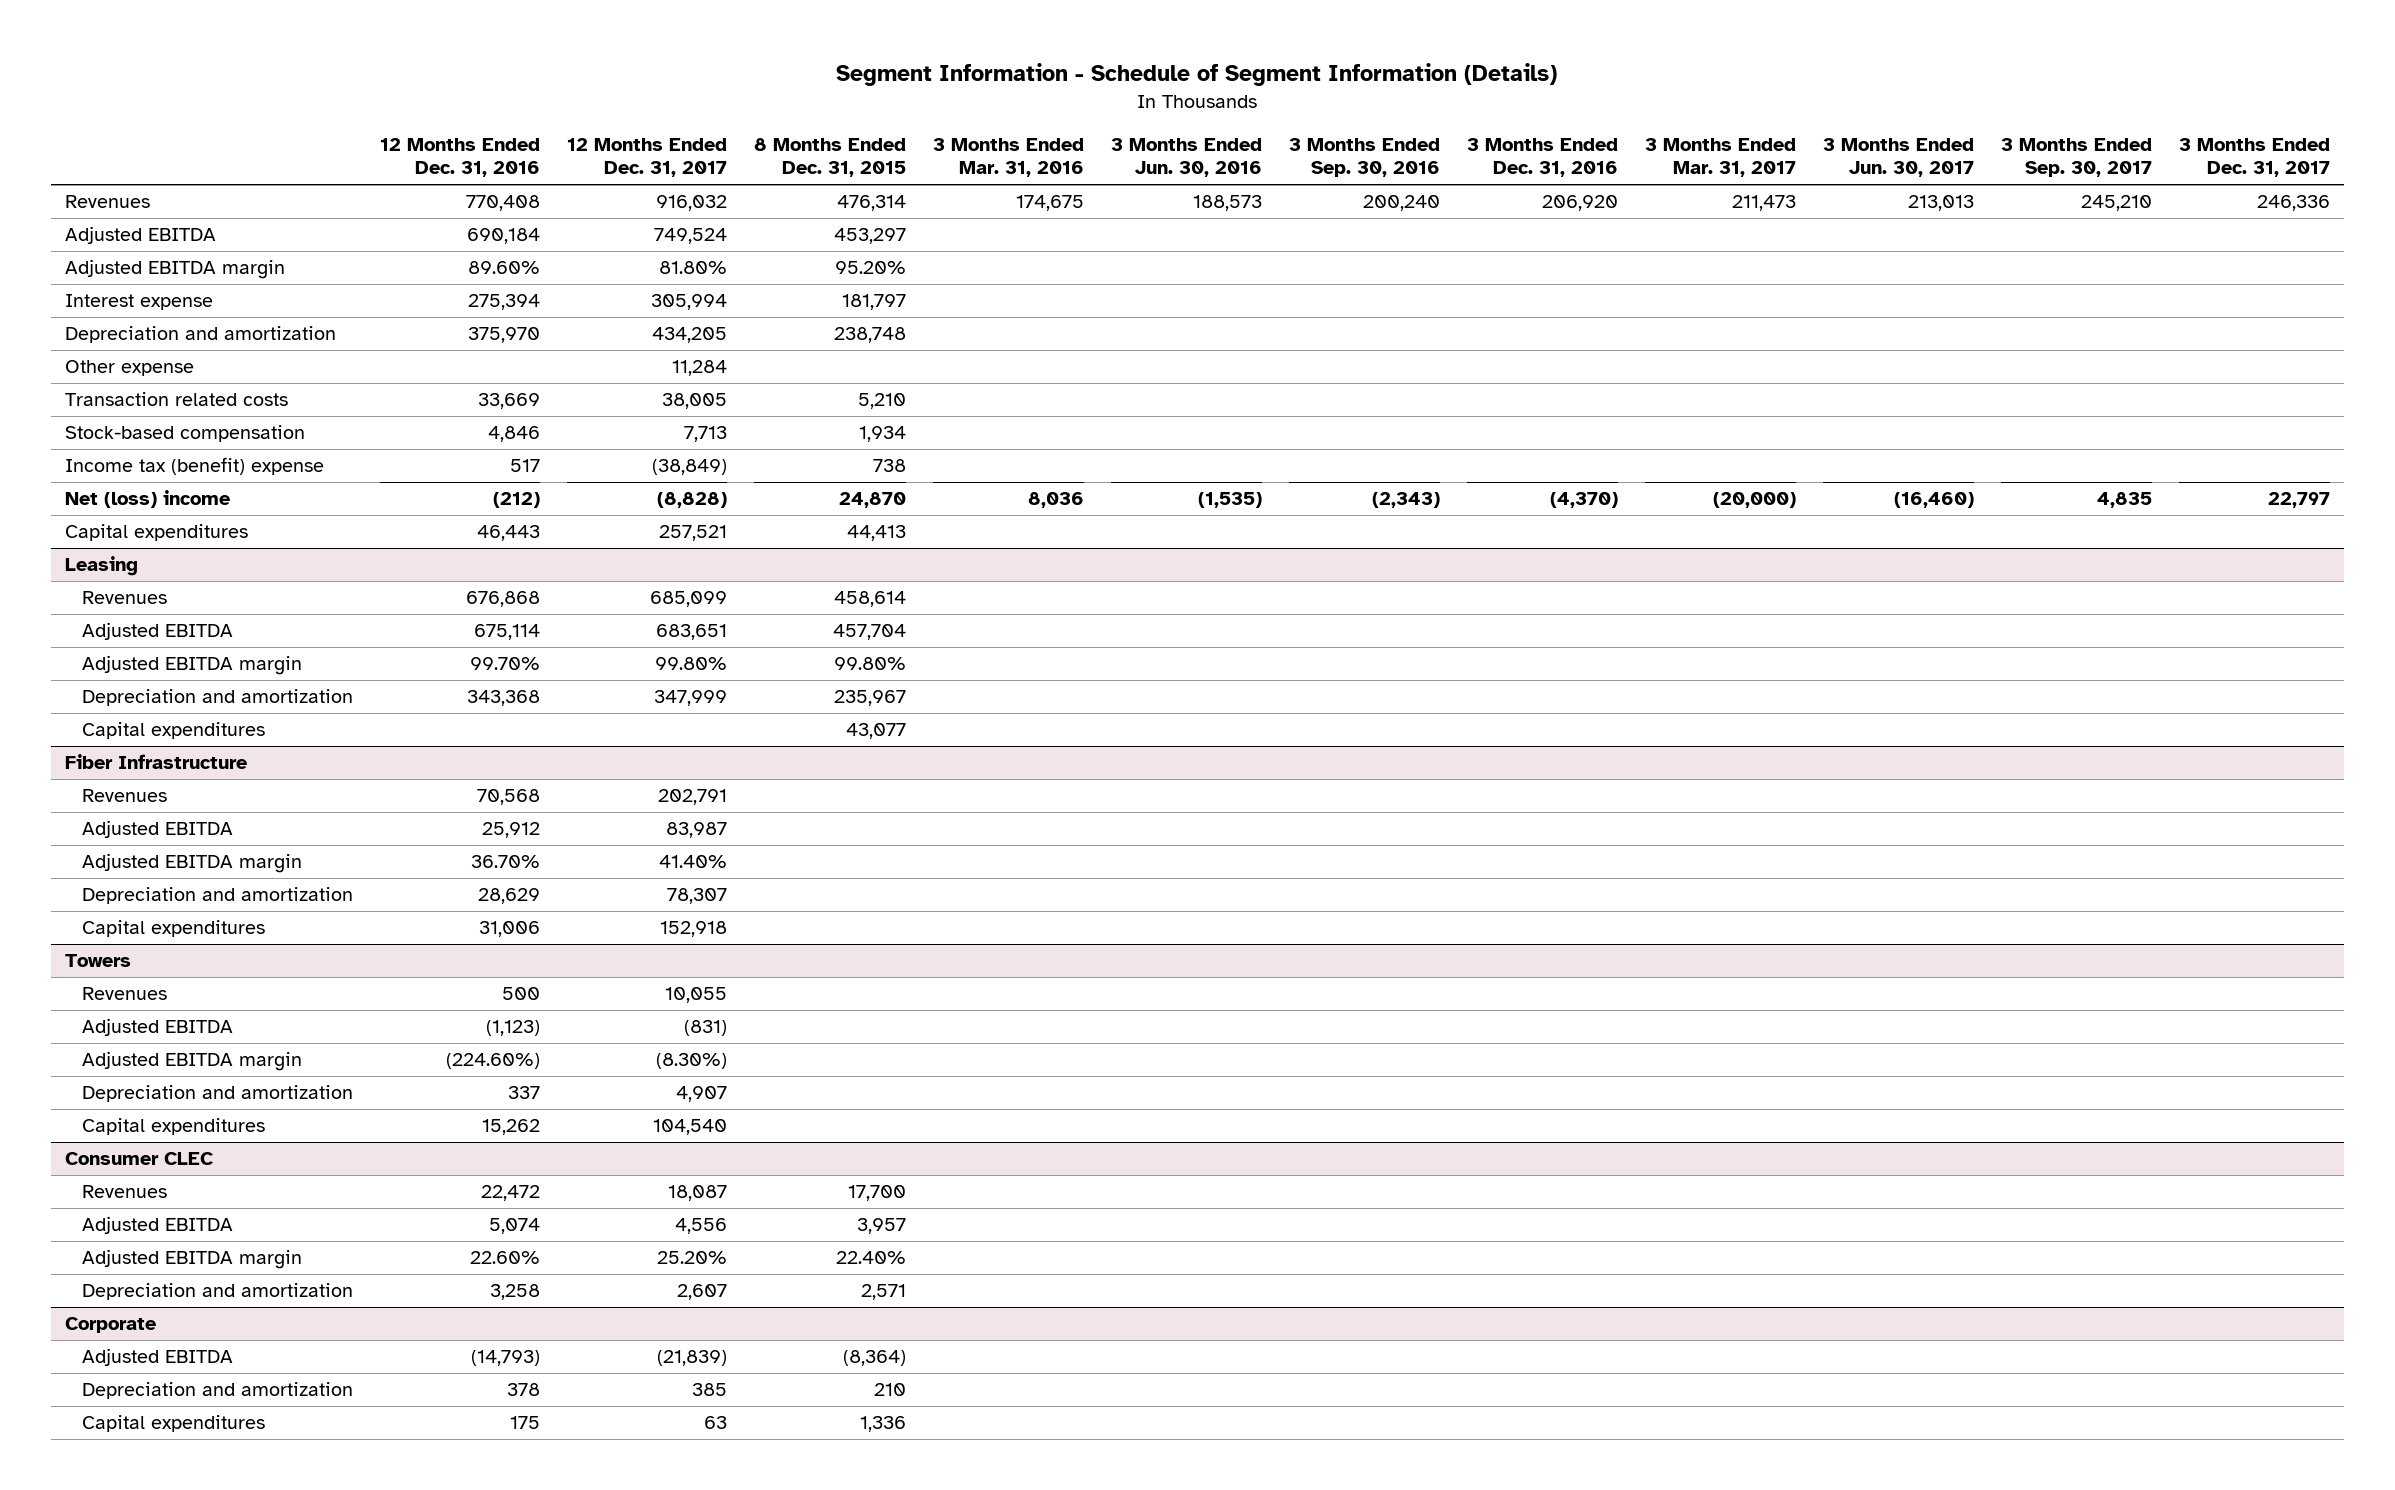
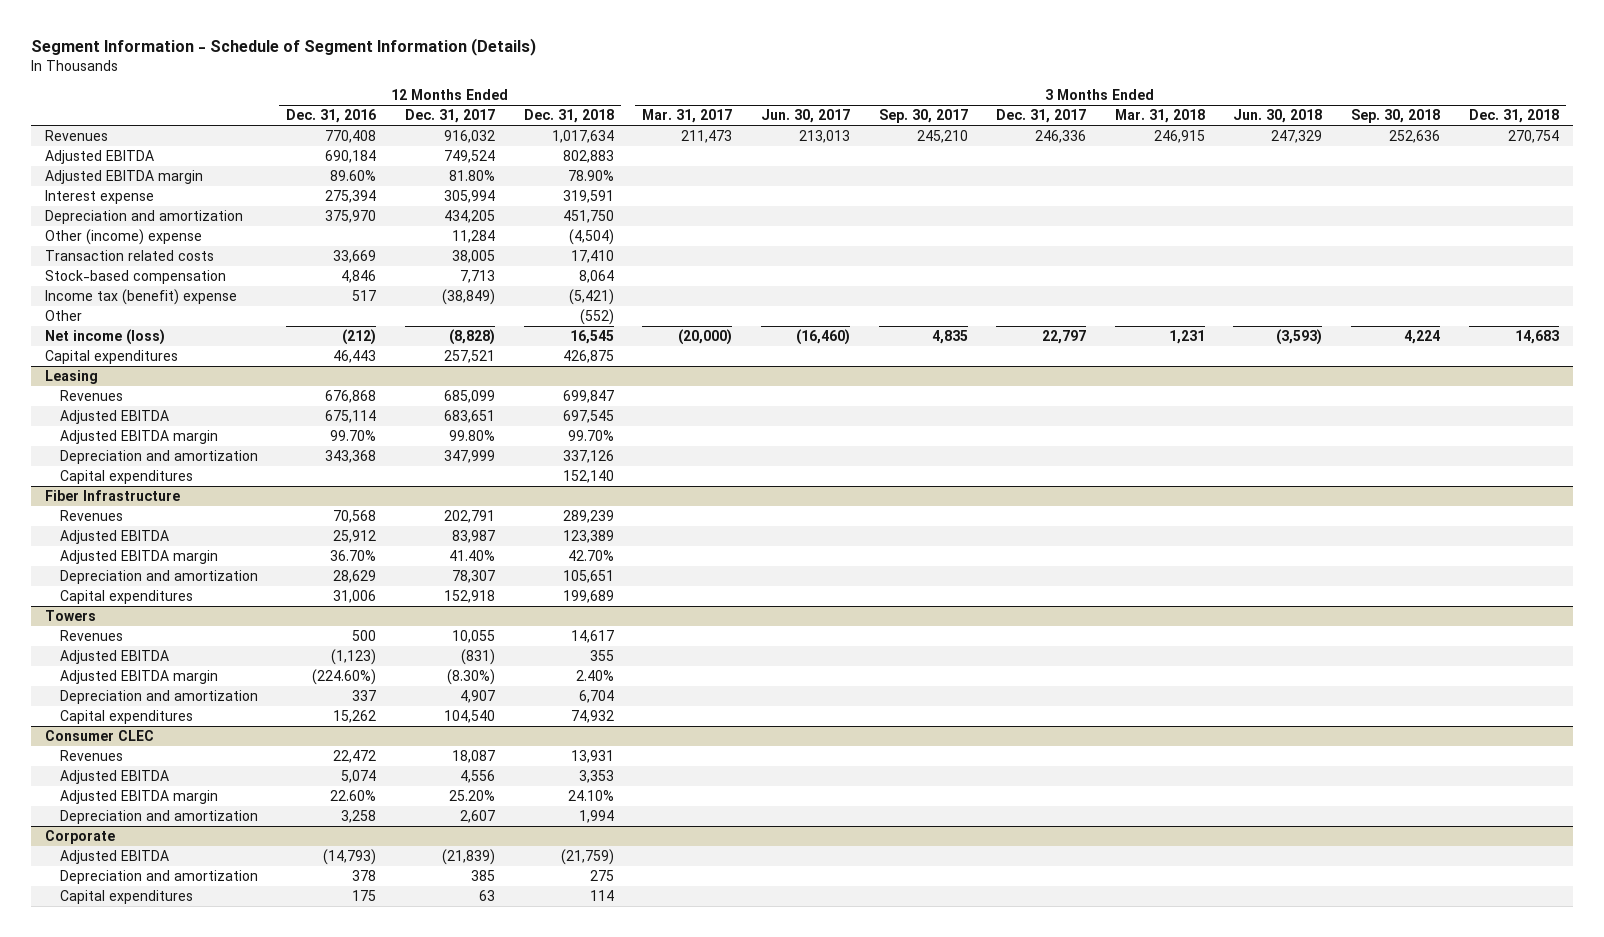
[753,137,906,178] 8 Months Ended Dec. 31, 2015 -> none
[932,137,1084,178] 3 Months Ended Mar. 31, 2016 -> none
[1110,137,1262,178] 3 Months Ended Jun. 30, 2016 -> none
[1288,137,1440,178] 3 Months Ended Sep. 30, 2016 -> none
[1466,137,1618,178] 3 Months Ended Dec. 31, 2016 -> none
none -> [523,109,614,124] Dec. 31, 2018
none -> [1114,109,1205,124] Mar. 31, 2018
none -> [1233,109,1323,124] Jun. 30, 2018
none -> [1351,109,1441,124] Sep. 30, 2018
none -> [1468,109,1559,124] Dec. 31, 2018
[64,360,194,377] Other expense -> [44,229,202,246] Other (income) expense
none -> [44,310,82,322] Other
[64,490,230,509] Net (loss) income -> [44,329,165,346] Net income (loss)

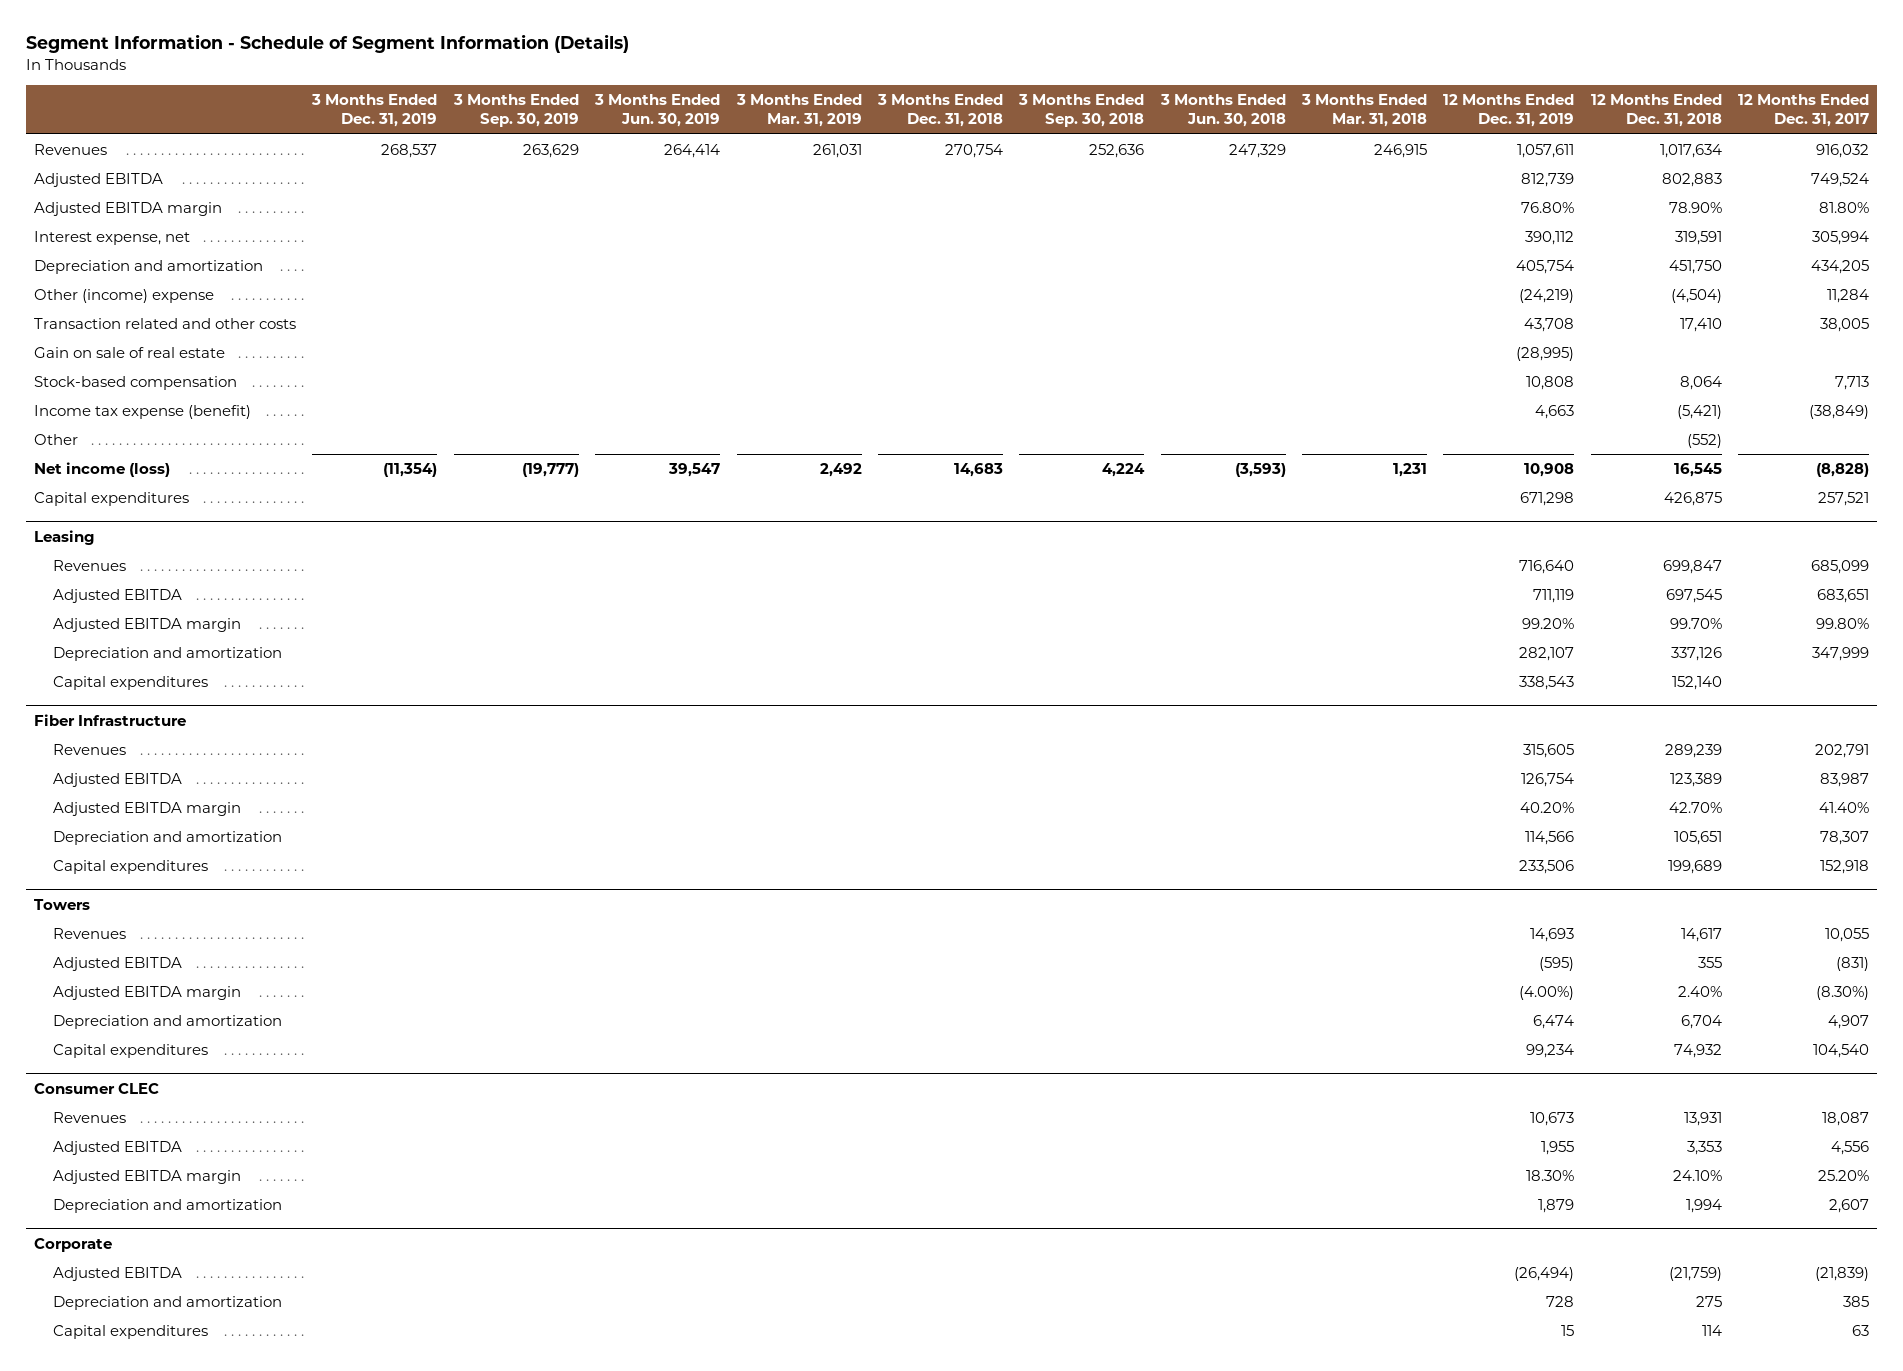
[286,109,377,124] Dec. 31, 2016 -> none
[642,109,733,124] Mar. 31, 2017 -> none
[760,109,850,124] Jun. 30, 2017 -> none
[878,109,968,124] Sep. 30, 2017 -> none
[996,109,1087,124] Dec. 31, 2017 -> none
none -> [311,94,438,128] 3 Months Ended Dec. 31, 2019
none -> [452,94,579,128] 3 Months Ended Sep. 30, 2019
none -> [594,94,721,128] 3 Months Ended Jun. 30, 2019
none -> [735,94,862,128] 3 Months Ended Mar. 31, 2019
none -> [1443,94,1575,128] 12 Months Ended Dec. 31, 2019
[44,190,154,205] Interest expense -> [33,231,190,246] Interest expense, net
[44,250,214,262] Transaction related costs -> [33,318,296,330] Transaction related and other costs
none -> [33,347,225,359] Gain on sale of real estate
[44,289,237,306] Income tax (benefit) expense -> [33,405,251,420] Income tax expense (benefit)

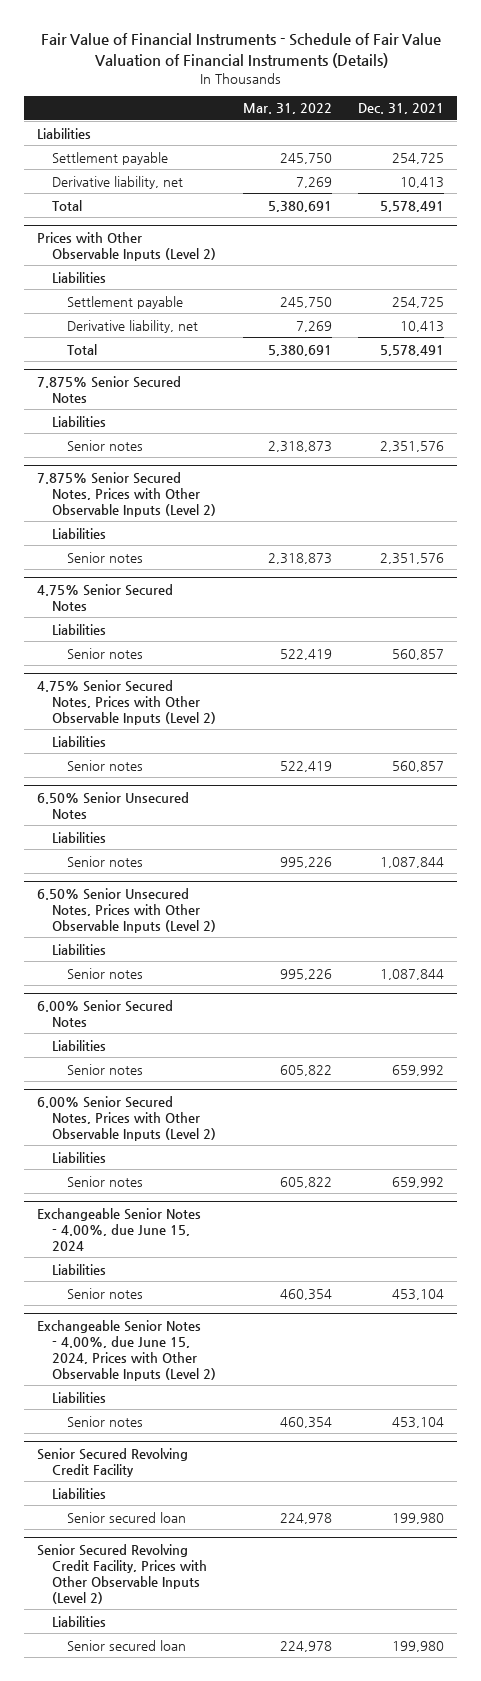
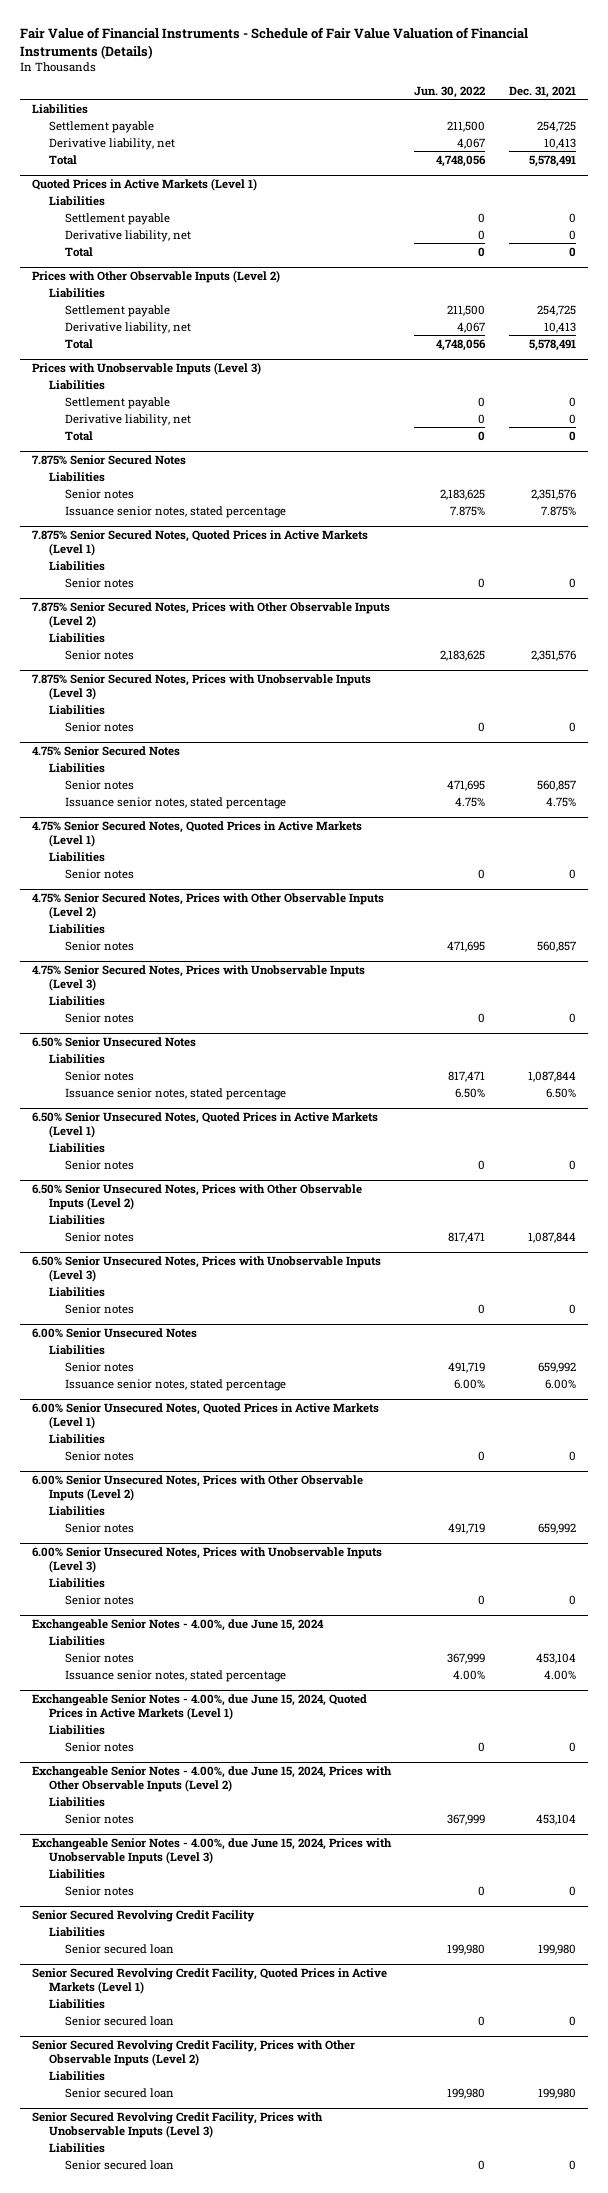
[242,103,332,115] Mar. 31, 2022 -> none
none -> [414,86,486,99] Jun. 30, 2022
none -> [32,177,258,191] Quoted Prices in Active Markets (Level 1)
none -> [48,195,105,206] Liabilities
none -> [65,212,171,225] Settlement payable
none -> [65,229,192,242] Derivative liability, net
none -> [65,246,94,257] Total
none -> [32,361,262,375] Prices with Unobservable Inputs (Level 3)
none -> [48,379,105,390] Liabilities
none -> [65,396,171,409] Settlement payable
none -> [65,413,192,426] Derivative liability, net
none -> [65,430,94,441] Total
none -> [65,505,287,518] Issuance senior notes, stated percentage
none -> [32,529,369,556] 7.875% Senior Secured Notes, Quoted Prices in Active Markets (Level 1)
none -> [48,560,105,571] Liabilities
none -> [65,577,135,588] Senior notes
none -> [32,673,372,700] 7.875% Senior Secured Notes, Prices with Unobservable Inputs (Level 3)
none -> [48,704,105,715] Liabilities
none -> [65,721,135,732] Senior notes
none -> [65,796,287,809] Issuance senior notes, stated percentage
none -> [32,820,363,847] 4.75% Senior Secured Notes, Quoted Prices in Active Markets (Level 1)
none -> [48,851,105,862] Liabilities
none -> [65,868,135,879] Senior notes
none -> [32,964,366,991] 4.75% Senior Secured Notes, Prices with Unobservable Inputs (Level 3)
none -> [48,995,105,1006] Liabilities
none -> [65,1012,135,1023] Senior notes
none -> [65,1087,287,1100] Issuance senior notes, stated percentage
none -> [32,1111,379,1138] 6.50% Senior Unsecured Notes, Quoted Prices in Active Markets (Level 1)
none -> [48,1142,105,1153] Liabilities
none -> [65,1159,135,1170] Senior notes
[37,999,174,1027] 6.00% Senior Secured Notes -> none
none -> [32,1255,382,1282] 6.50% Senior Unsecured Notes, Prices with Unobservable Inputs (Level 3)
none -> [65,1303,135,1314] Senior notes
none -> [32,1327,198,1338] 6.00% Senior Unsecured Notes
none -> [48,1344,105,1355] Liabilities
[37,1095,217,1141] 6.00% Senior Secured Notes, Prices with Other Observable Inputs (Level 2) -> none
none -> [65,1378,287,1391] Issuance senior notes, stated percentage
none -> [32,1402,380,1429] 6.00% Senior Unsecured Notes, Quoted Prices in Active Markets (Level 1)
none -> [65,1450,135,1461] Senior notes
none -> [32,1474,364,1501] 6.00% Senior Unsecured Notes, Prices with Other Observable Inputs (Level 2)
none -> [48,1505,105,1516] Liabilities
none -> [32,1546,383,1573] 6.00% Senior Unsecured Notes, Prices with Unobservable Inputs (Level 3)
none -> [48,1577,105,1588] Liabilities
none -> [65,1594,135,1605] Senior notes
none -> [65,1669,287,1682] Issuance senior notes, stated percentage
none -> [32,1693,368,1720] Exchangeable Senior Notes - 4.00%, due June 15, 2024, Quoted Prices in Active Markets (Level 1)
none -> [48,1724,105,1735] Liabilities
none -> [65,1741,135,1752] Senior notes
none -> [32,1837,393,1864] Exchangeable Senior Notes - 4.00%, due June 15, 2024, Prices with Unobservable Inputs (Level 3)
none -> [48,1868,105,1879] Liabilities
none -> [65,1885,135,1896] Senior notes
none -> [32,1967,388,1994] Senior Secured Revolving Credit Facility, Quoted Prices in Active Markets (Level 1)
none -> [48,1998,105,2009] Liabilities
none -> [65,2015,175,2026] Senior secured loan
none -> [32,2111,324,2138] Senior Secured Revolving Credit Facility, Prices with Unobservable Inputs (Level 3)
none -> [48,2142,105,2153] Liabilities
none -> [65,2159,175,2170] Senior secured loan

